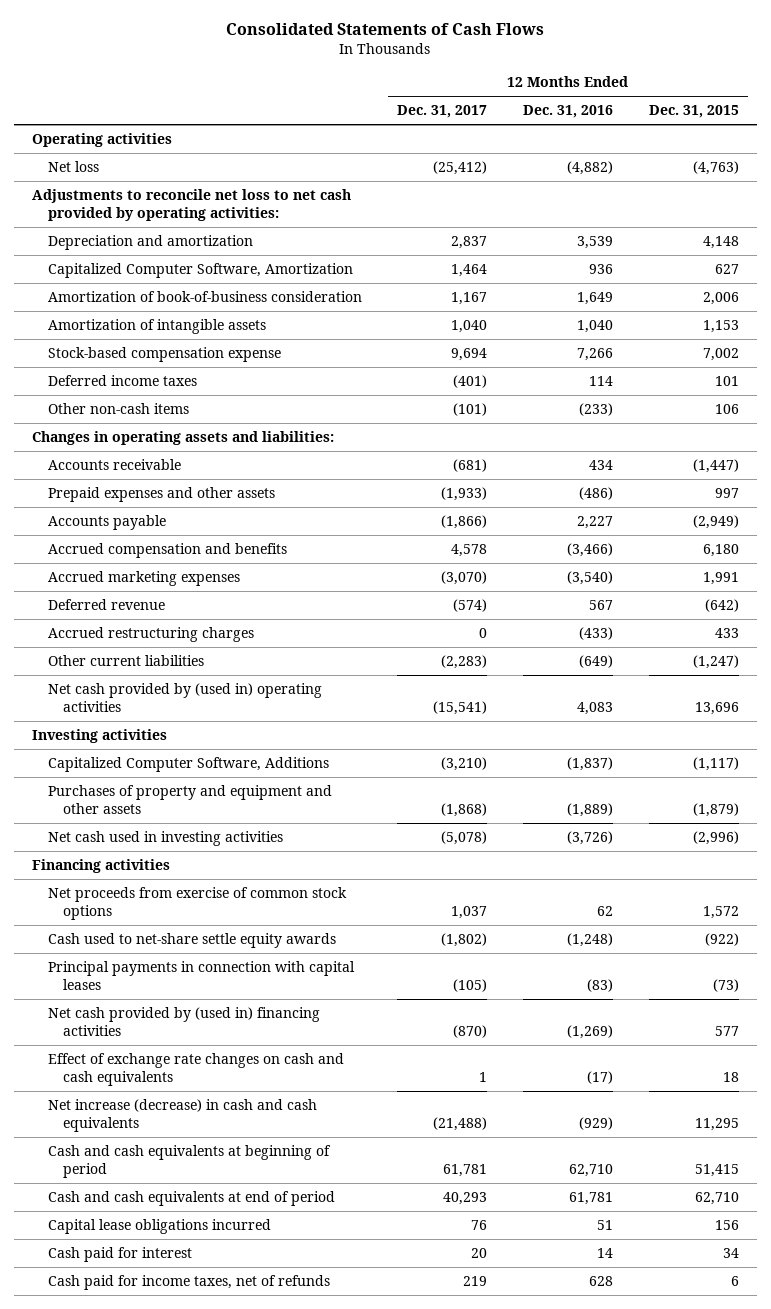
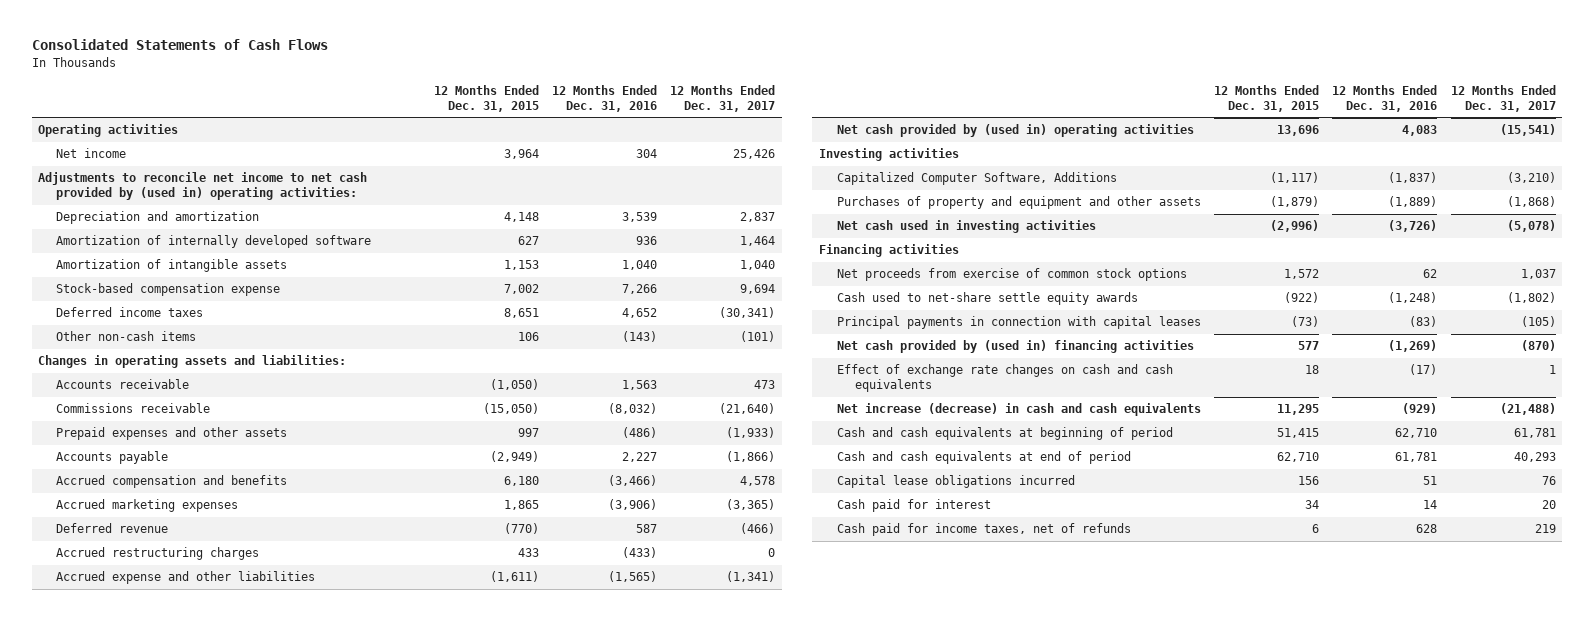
[47,161,99,173] Net loss -> [56,148,127,159] Net income
[433,161,488,176] (25,412) -> [733,149,776,160] 25,426
[567,161,614,176] (4,882) -> [635,149,657,159] 304
[692,161,739,176] (4,763) -> [503,149,539,160] 3,964
[31,189,351,221] Adjustments to reconcile net loss to net cash provided by operating activities: -> [38,172,368,201] Adjustments to reconcile net income to net cash provided by (used in) operating activities:
[47,291,362,303] Amortization of book-of-business consideration -> none
[47,263,353,279] Capitalized Computer Software, Amortization -> [56,235,372,249] Amortization of internally developed software
[453,375,488,389] (401) -> [719,307,776,319] (30,341)
[589,376,614,387] 114 -> [621,308,657,319] 4,652
[714,376,739,387] 101 -> [503,308,539,319] 8,651
[579,403,614,417] (233) -> [621,331,657,343] (143)
[453,459,488,473] (681) -> [754,380,776,390] 473
[589,460,614,471] 434 -> [621,380,657,391] 1,563
[692,459,739,474] (1,447) -> [489,379,539,391] (1,050)
none -> [56,403,211,414] Commissions receivable
[441,571,488,586] (3,070) -> [726,499,776,511] (3,365)
[567,571,614,586] (3,540) -> [607,499,657,511] (3,906)
[702,572,739,586] 1,991 -> [503,500,539,511] 1,865
[453,599,488,613] (574) -> [740,523,776,535] (466)
[589,600,614,611] 567 -> [635,524,657,534] 587
[704,599,739,613] (642) -> [503,523,539,535] (770)
[47,655,204,667] Other current liabilities -> none
none -> [56,571,316,585] Accrued expense and other liabilities

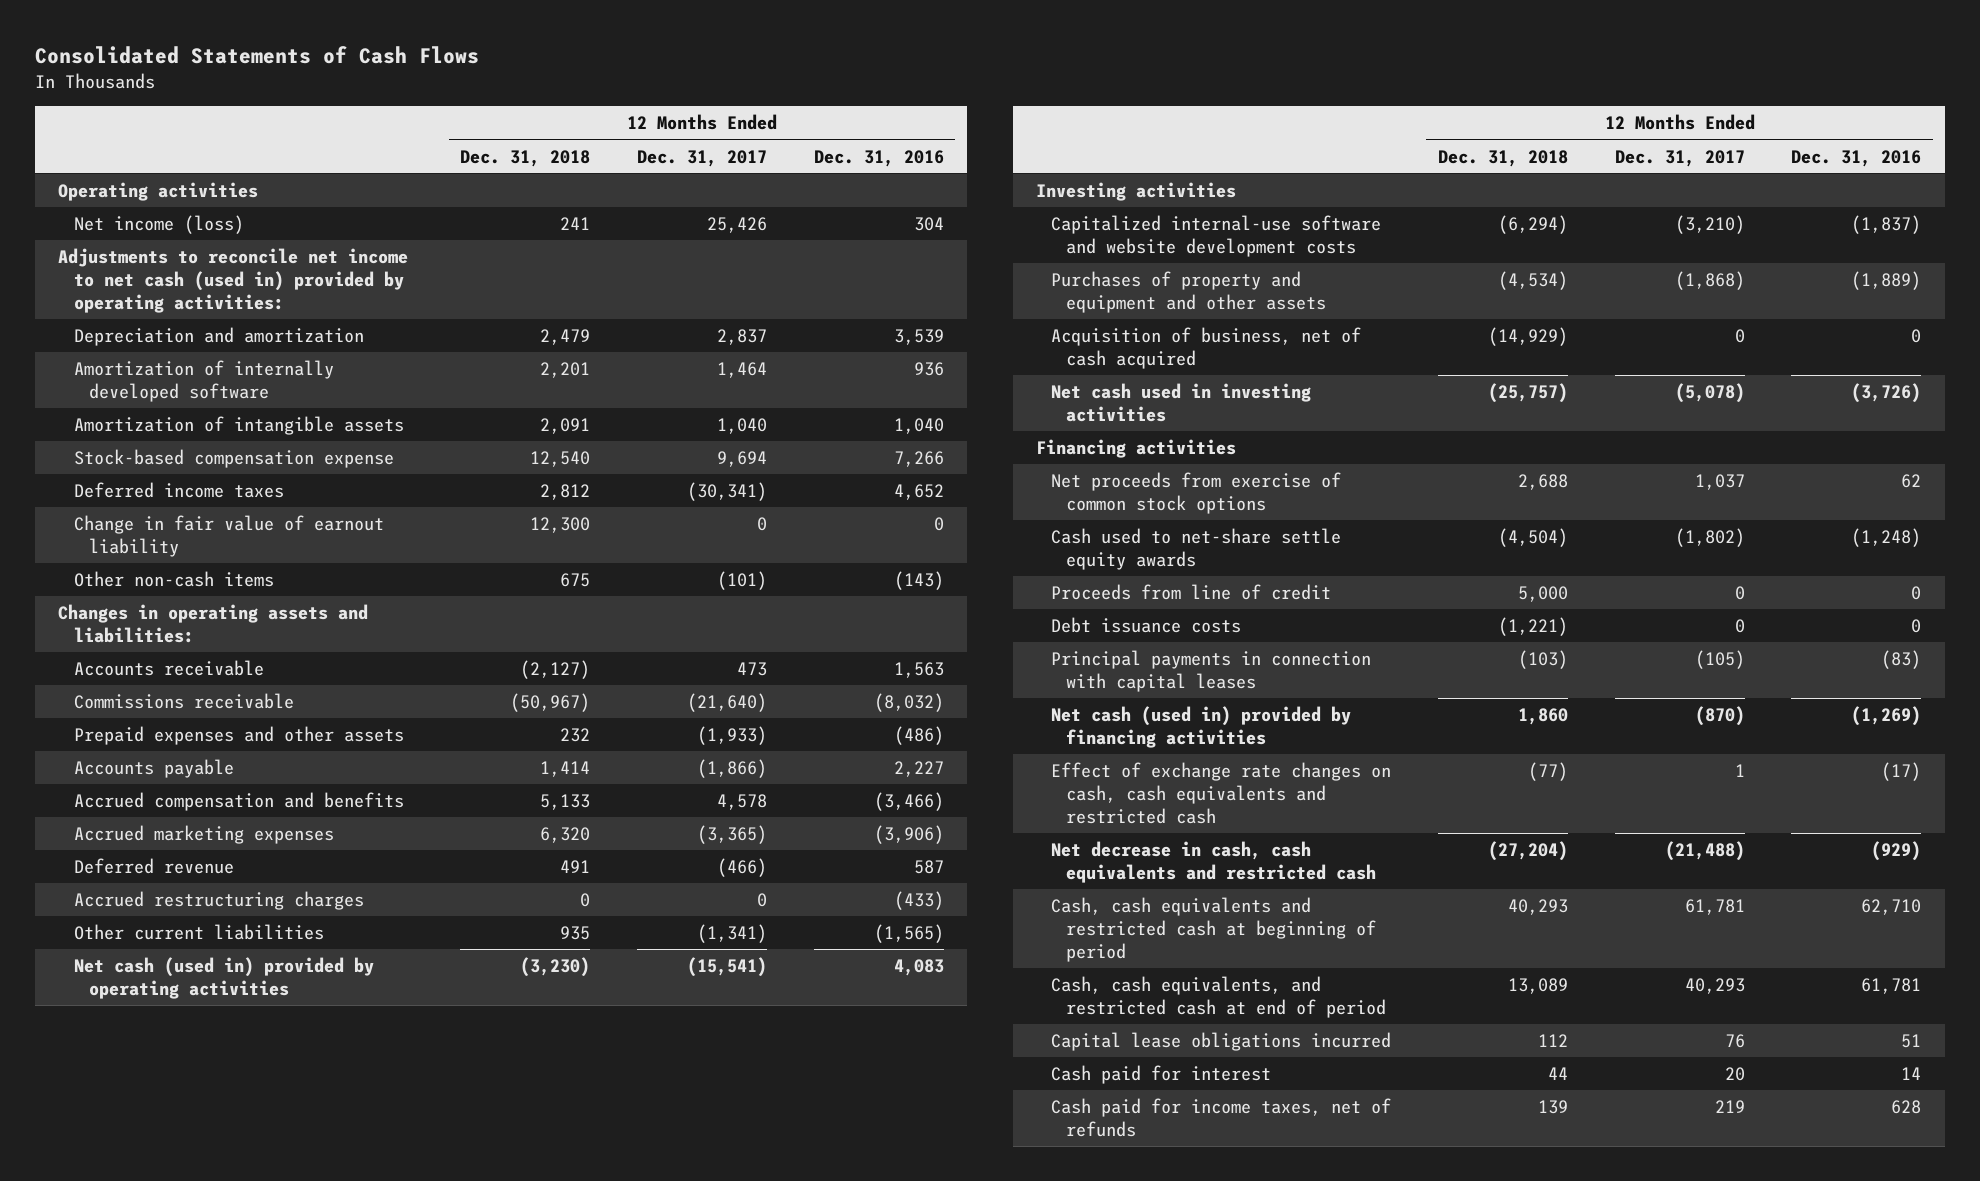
[433,84,539,112] 12 Months Ended Dec. 31, 2015 -> none
none -> [460,149,591,167] Dec. 31, 2018
[56,148,127,159] Net income -> [73,215,244,235] Net income (loss)
[38,172,368,201] Adjustments to reconcile net income to net cash provided by (used in) operating activities: -> [58,248,409,313] Adjustments to reconcile net income to net cash (used in) provided by operating activities:
none -> [73,515,384,557] Change in fair value of earnout liability
[56,571,316,585] Accrued expense and other liabilities -> [73,924,324,941] Other current liabilities
[836,124,1194,138] Net cash provided by (used in) operating activities -> [73,957,374,999] Net cash (used in) provided by operating activities
[836,172,1117,186] Capitalized Computer Software, Additions -> [1051,215,1382,257] Capitalized internal-use software and website development costs
none -> [1051,327,1362,369] Acquisition of business, net of cash acquired
none -> [1051,584,1332,601] Proceeds from line of credit
none -> [1051,617,1242,634] Debt issuance costs
[836,340,1194,354] Net cash provided by (used in) financing activities -> [1051,706,1352,748] Net cash (used in) provided by financing activities
[836,364,1173,393] Effect of exchange rate changes on cash and cash equivalents -> [1051,762,1392,824] Effect of exchange rate changes on cash, cash equivalents and restricted cash
[836,403,1201,417] Net increase (decrease) in cash and cash equivalents -> [1051,841,1377,883] Net decrease in cash, cash equivalents and restricted cash
[836,427,1173,441] Cash and cash equivalents at beginning of period -> [1051,897,1377,962] Cash, cash equivalents and restricted cash at beginning of period
[836,451,1131,465] Cash and cash equivalents at end of period -> [1051,976,1387,1018] Cash, cash equivalents, and restricted cash at end of period

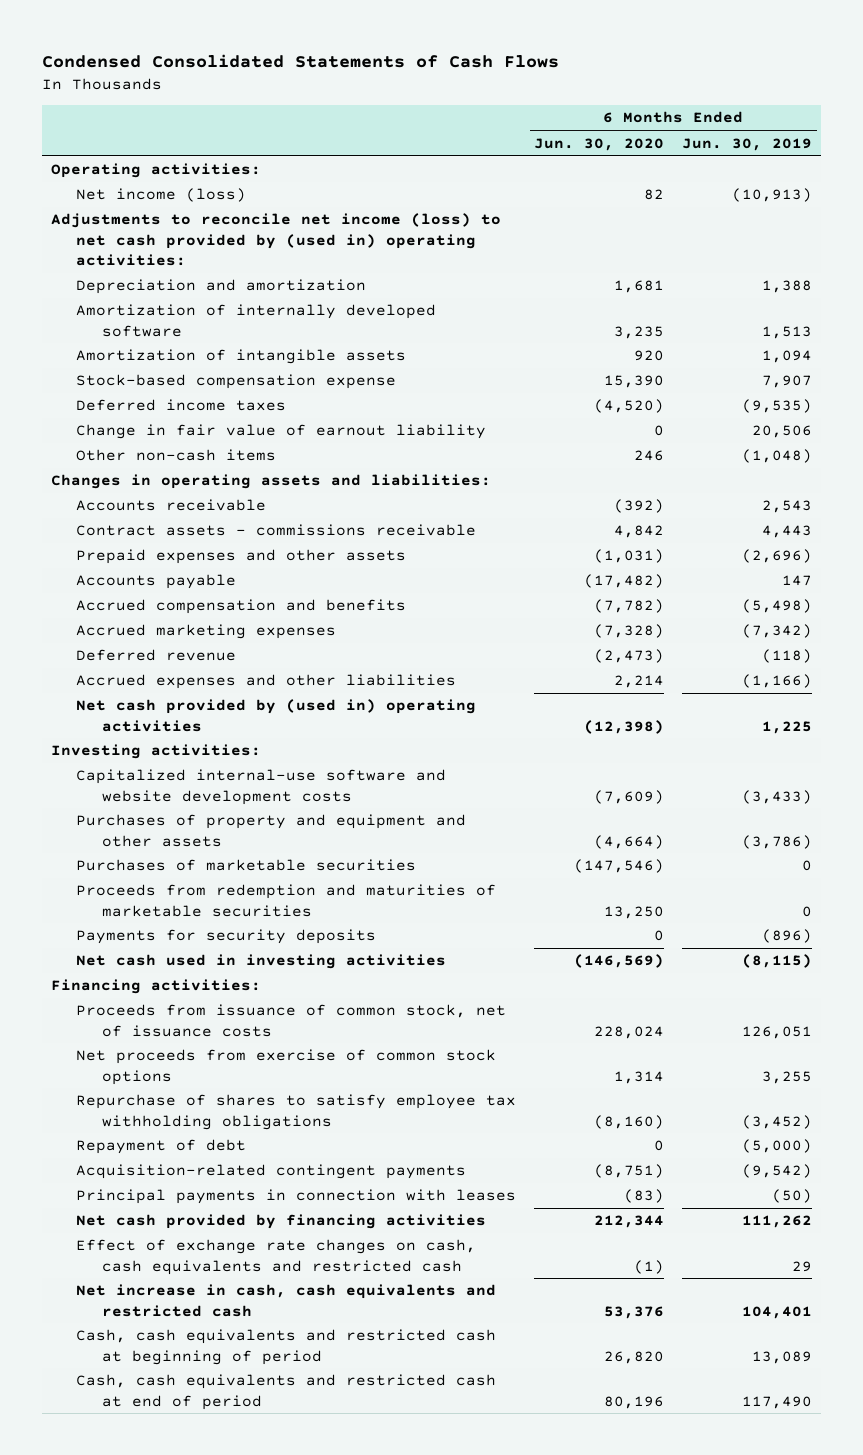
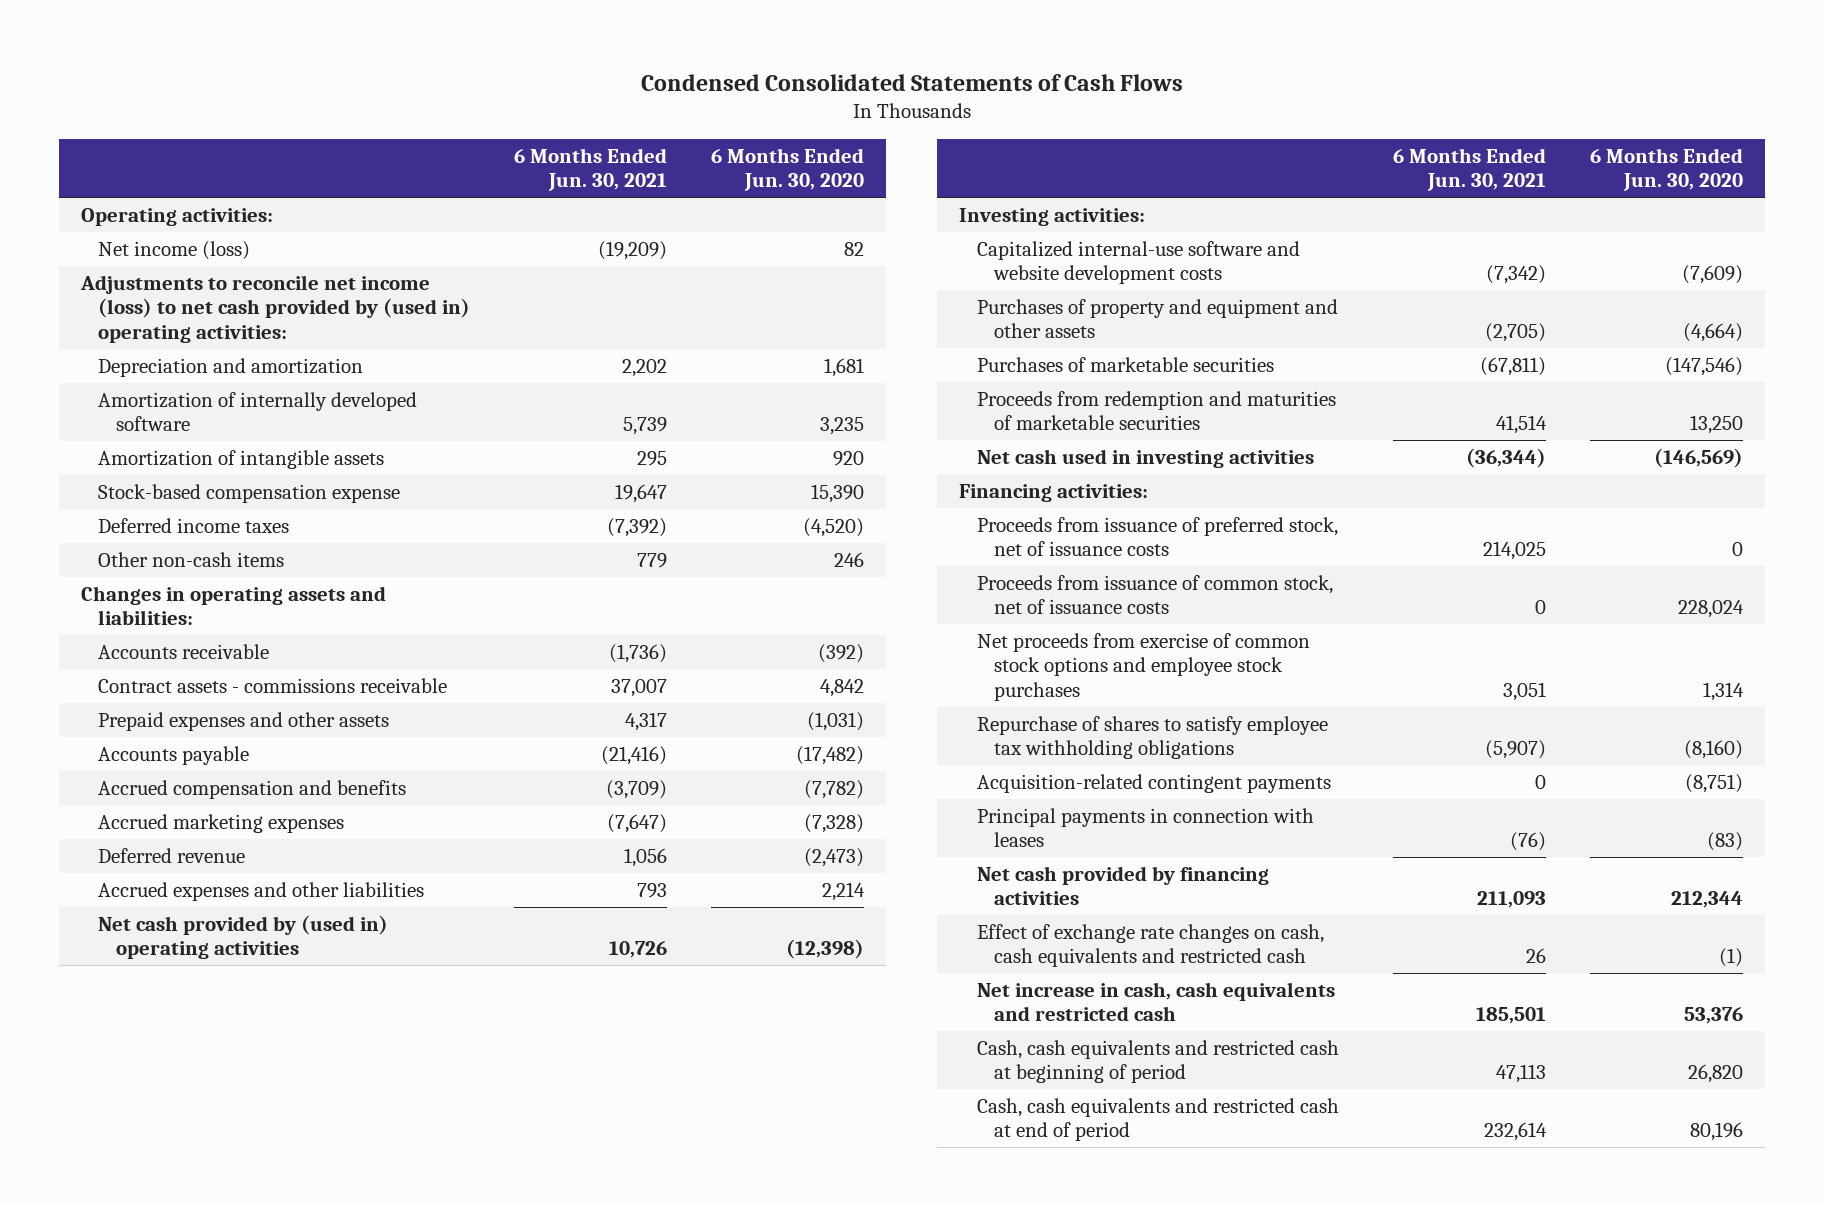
[682,137,813,151] Jun. 30, 2019 -> none
none -> [514,147,668,192] 6 Months Ended Jun. 30, 2021
[76,424,487,440] Change in fair value of earnout liability -> none
[76,929,377,945] Payments for security deposits -> none
none -> [976,516,1338,557] Proceeds from issuance of preferred stock, net of issuance costs
[76,1049,497,1085] Net proceeds from exercise of common stock options -> [976,632,1310,701] Net proceeds from exercise of common stock options and employee stock purchases
[76,1139,247,1155] Repayment of debt -> none

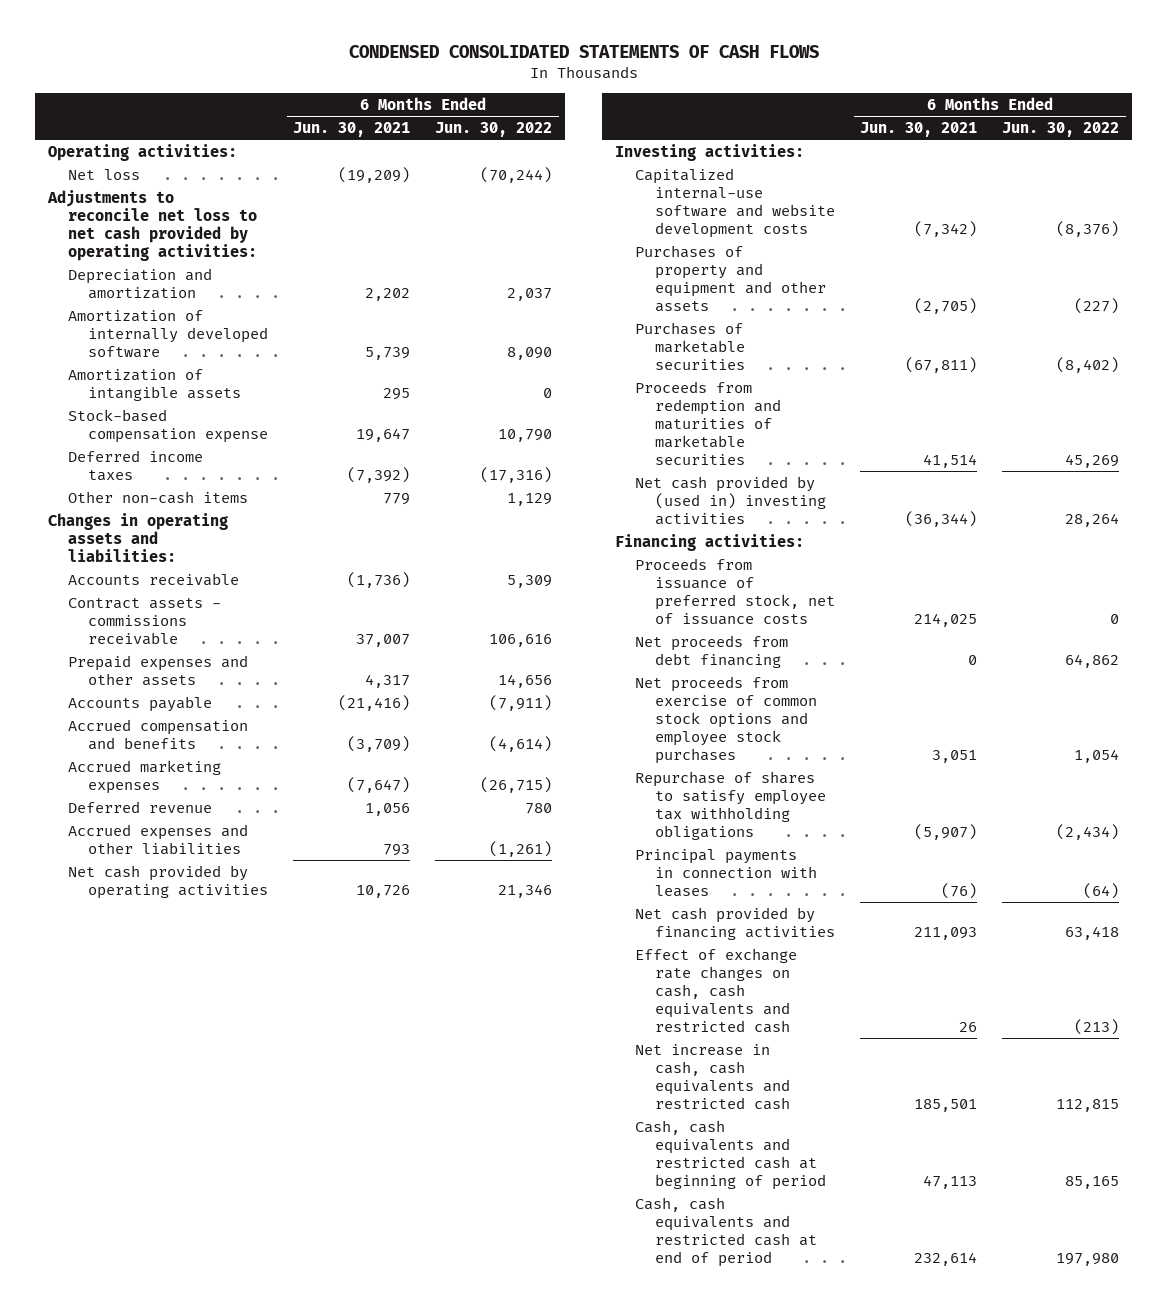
[640,73,1183,91] Condensed Consolidated Statements of Cash Flows -> [348,45,819,59] CONDENSED CONSOLIDATED STATEMENTS OF CASH FLOWS
[711,147,865,192] 6 Months Ended Jun. 30, 2020 -> none
none -> [435,121,553,137] Jun. 30, 2022
[98,240,251,260] Net income (loss) -> [67,168,140,180] Net loss
[79,274,471,343] Adjustments to reconcile net income (loss) to net cash provided by (used in) operating activities: -> [46,189,257,261] Adjustments to reconcile net loss to net cash provided by operating activities:
[98,914,389,960] Net cash provided by (used in) operating activities -> [67,864,268,899] Net cash provided by operating activities
[976,448,1314,468] Net cash used in investing activities -> [634,475,826,525] Net cash provided by (used in) investing activities
[976,574,1333,615] Proceeds from issuance of common stock, net of issuance costs -> none
none -> [634,634,788,668] Net proceeds from debt financing
[976,773,1331,793] Acquisition-related contingent payments -> none

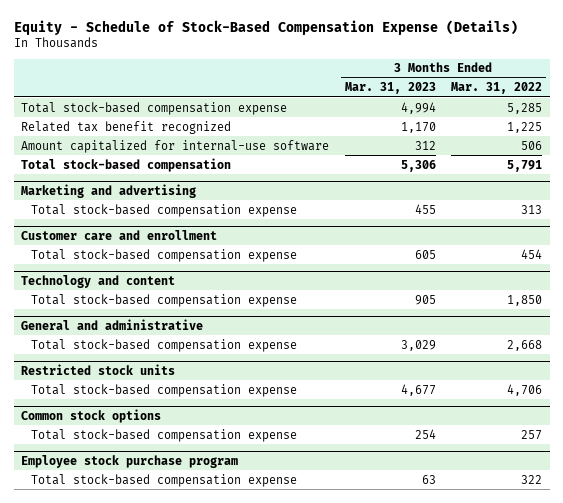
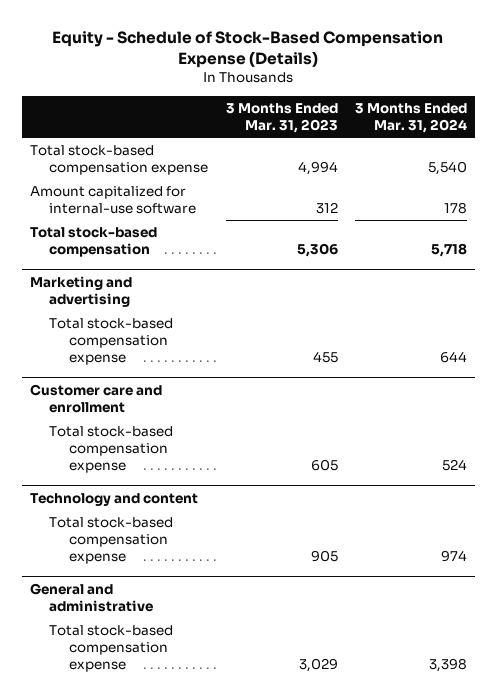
[450,82,542,95] Mar. 31, 2022 -> none
none -> [354,103,467,134] 3 Months Ended Mar. 31, 2024
[21,120,232,134] Related tax benefit recognized -> none
[21,363,176,375] Restricted stock units -> none
[30,383,297,397] Total stock-based compensation expense -> none
[21,408,162,423] Common stock options -> none
[30,428,297,442] Total stock-based compensation expense -> none
[21,454,239,468] Employee stock purchase program -> none
[30,473,297,487] Total stock-based compensation expense -> none

